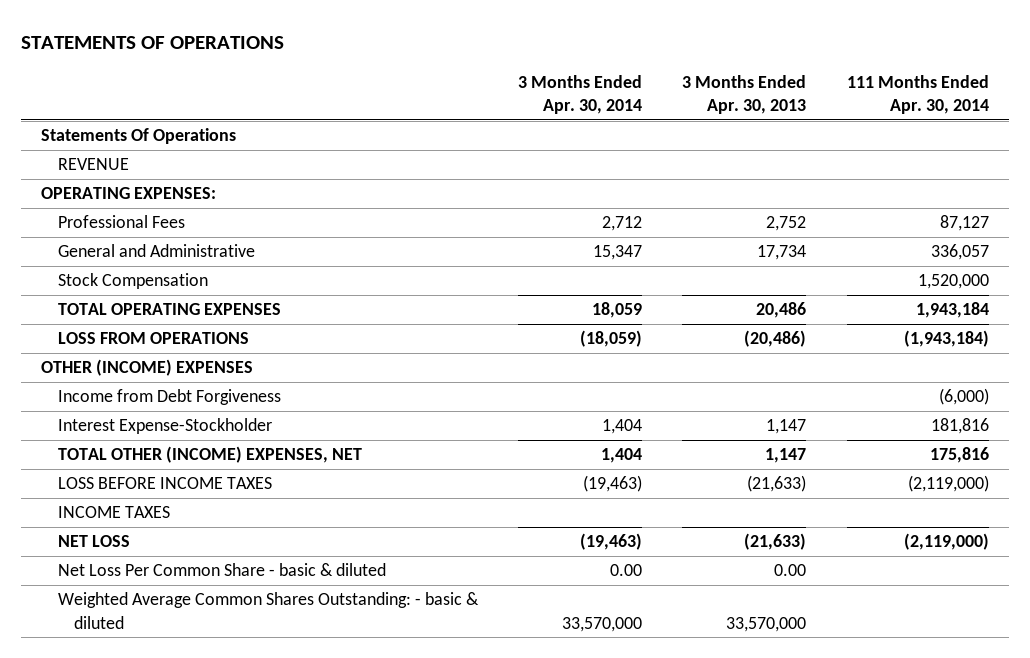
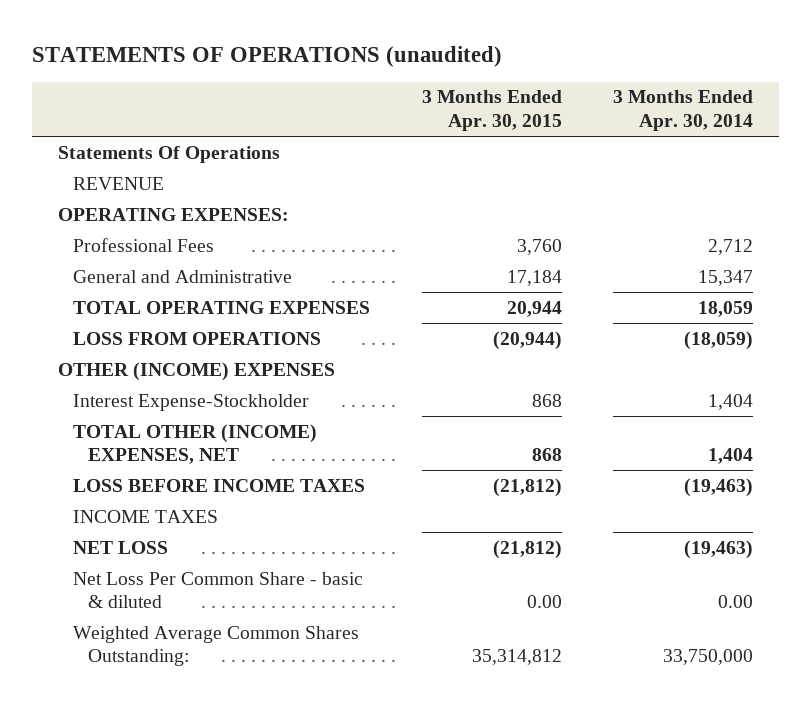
[21,36,285,50] STATEMENTS OF OPERATIONS -> [32,46,503,68] STATEMENTS OF OPERATIONS (unaudited)
[682,74,807,115] 3 Months Ended Apr. 30, 2013 -> none
[846,74,989,115] 111 Months Ended Apr. 30, 2014 -> none
none -> [421,90,562,132] 3 Months Ended Apr. 30, 2015
[57,273,208,290] Stock Compensation -> none
[57,389,281,406] Income from Debt Forgiveness -> none
[57,592,479,629] Weighted Average Common Shares Outstanding: - basic & diluted -> [73,625,360,667] Weighted Average Common Shares Outstanding:
[562,616,643,632] 33,570,000 -> [663,649,754,666] 33,750,000

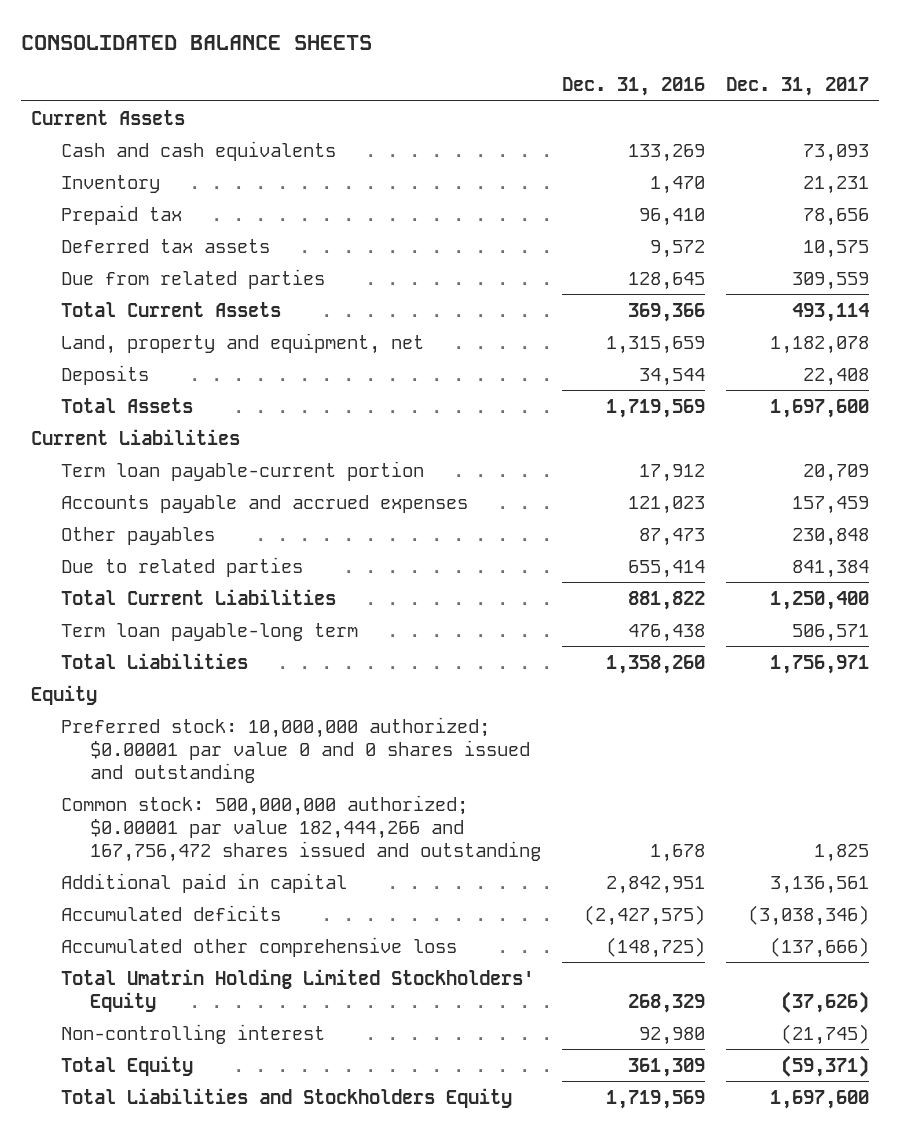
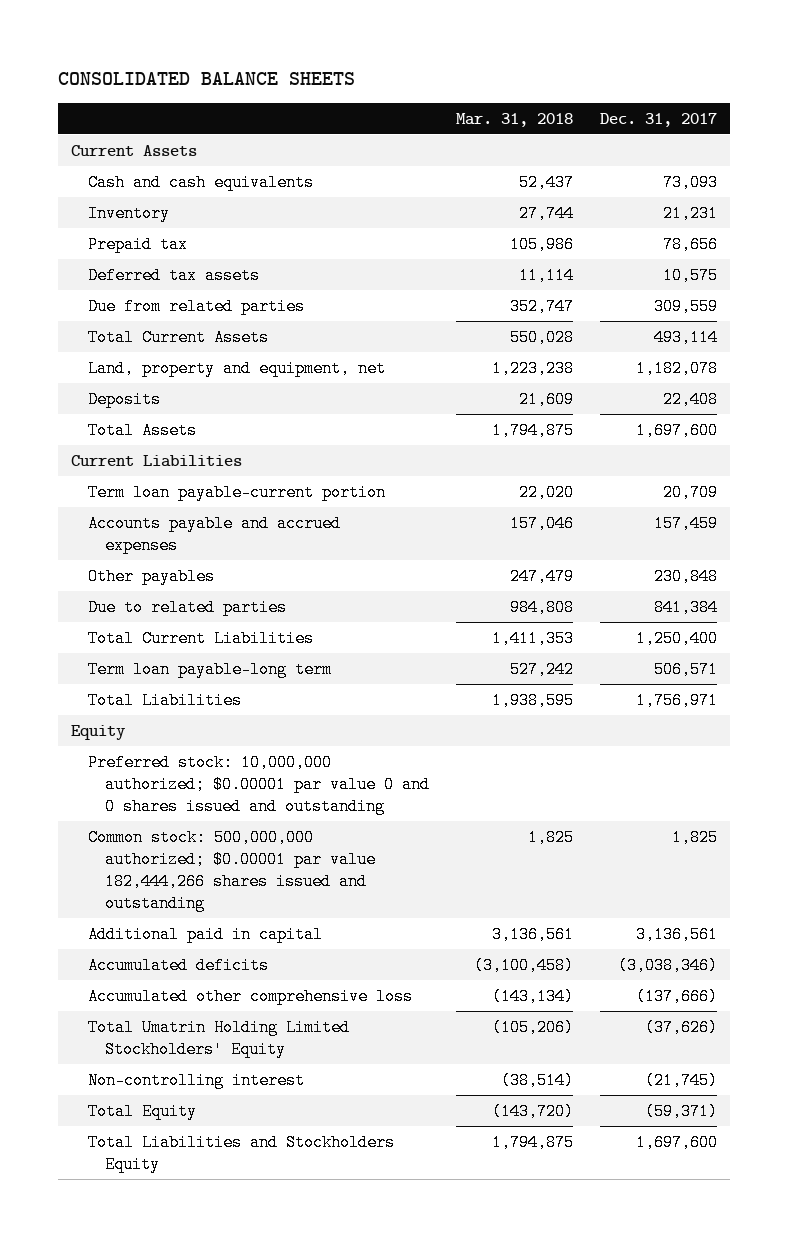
[562,77,706,97] Dec. 31, 2016 -> none
none -> [455,112,573,127] Mar. 31, 2018
[60,794,542,862] Common stock: 500,000,000 authorized; $0.00001 par value 182,444,266 and 167,756,472 shares issued and outstanding -> [88,828,377,913] Common stock: 500,000,000 authorized; $0.00001 par value 182,444,266 shares issued and outstanding

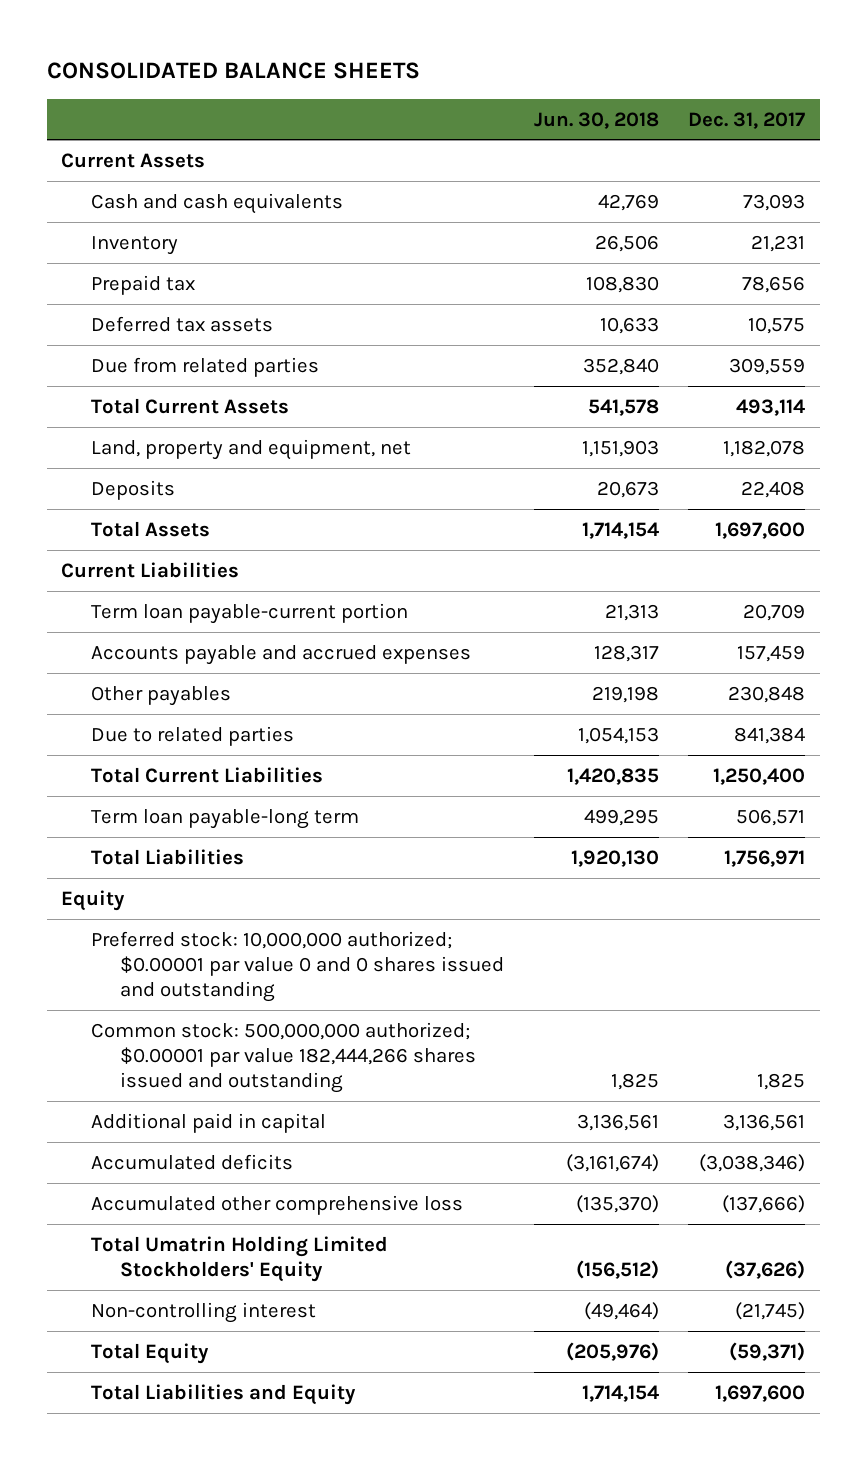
[455,112,573,127] Mar. 31, 2018 -> none
none -> [533,111,659,129] Jun. 30, 2018
[88,1133,396,1173] Total Liabilities and Stockholders Equity -> [90,1383,356,1405] Total Liabilities and Equity

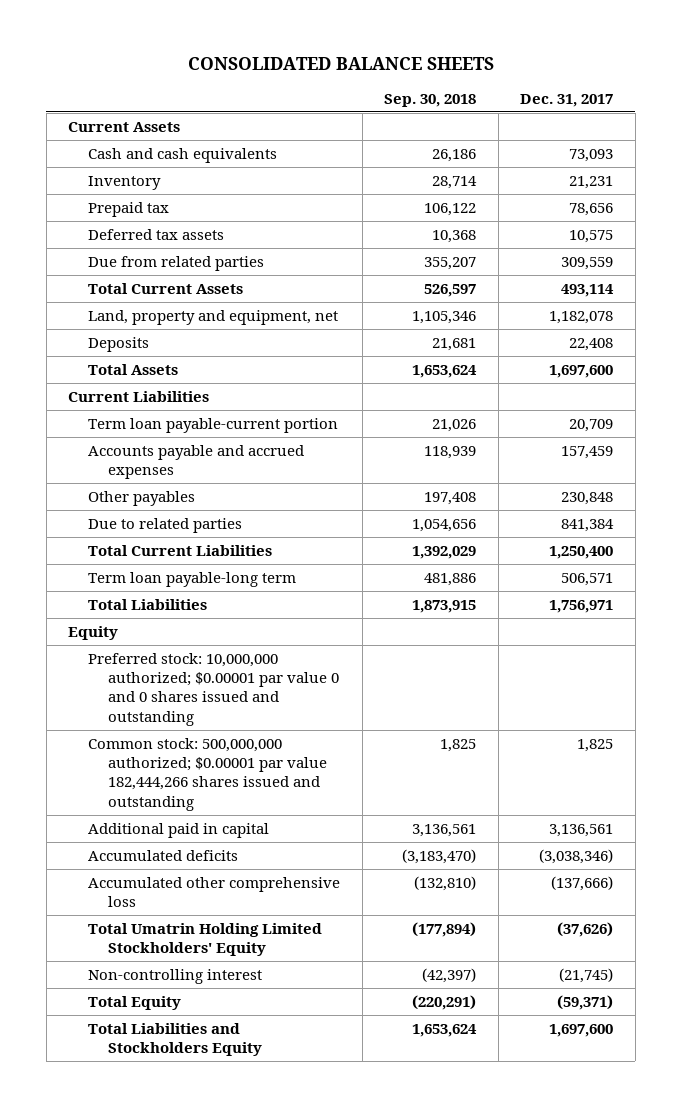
[533,111,659,129] Jun. 30, 2018 -> none
none -> [384,93,477,107] Sep. 30, 2018
[90,1383,356,1405] Total Liabilities and Equity -> [87,1022,262,1057] Total Liabilities and Stockholders Equity

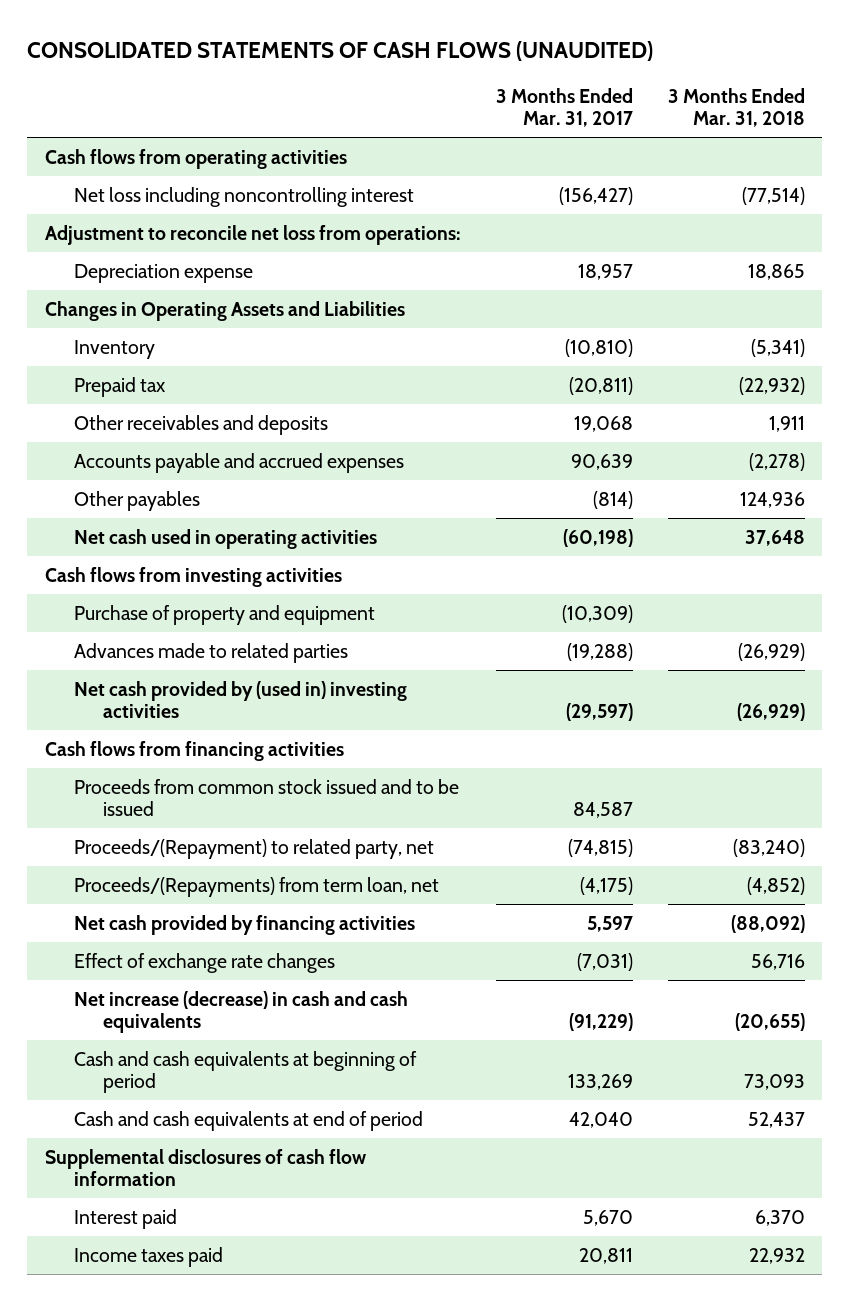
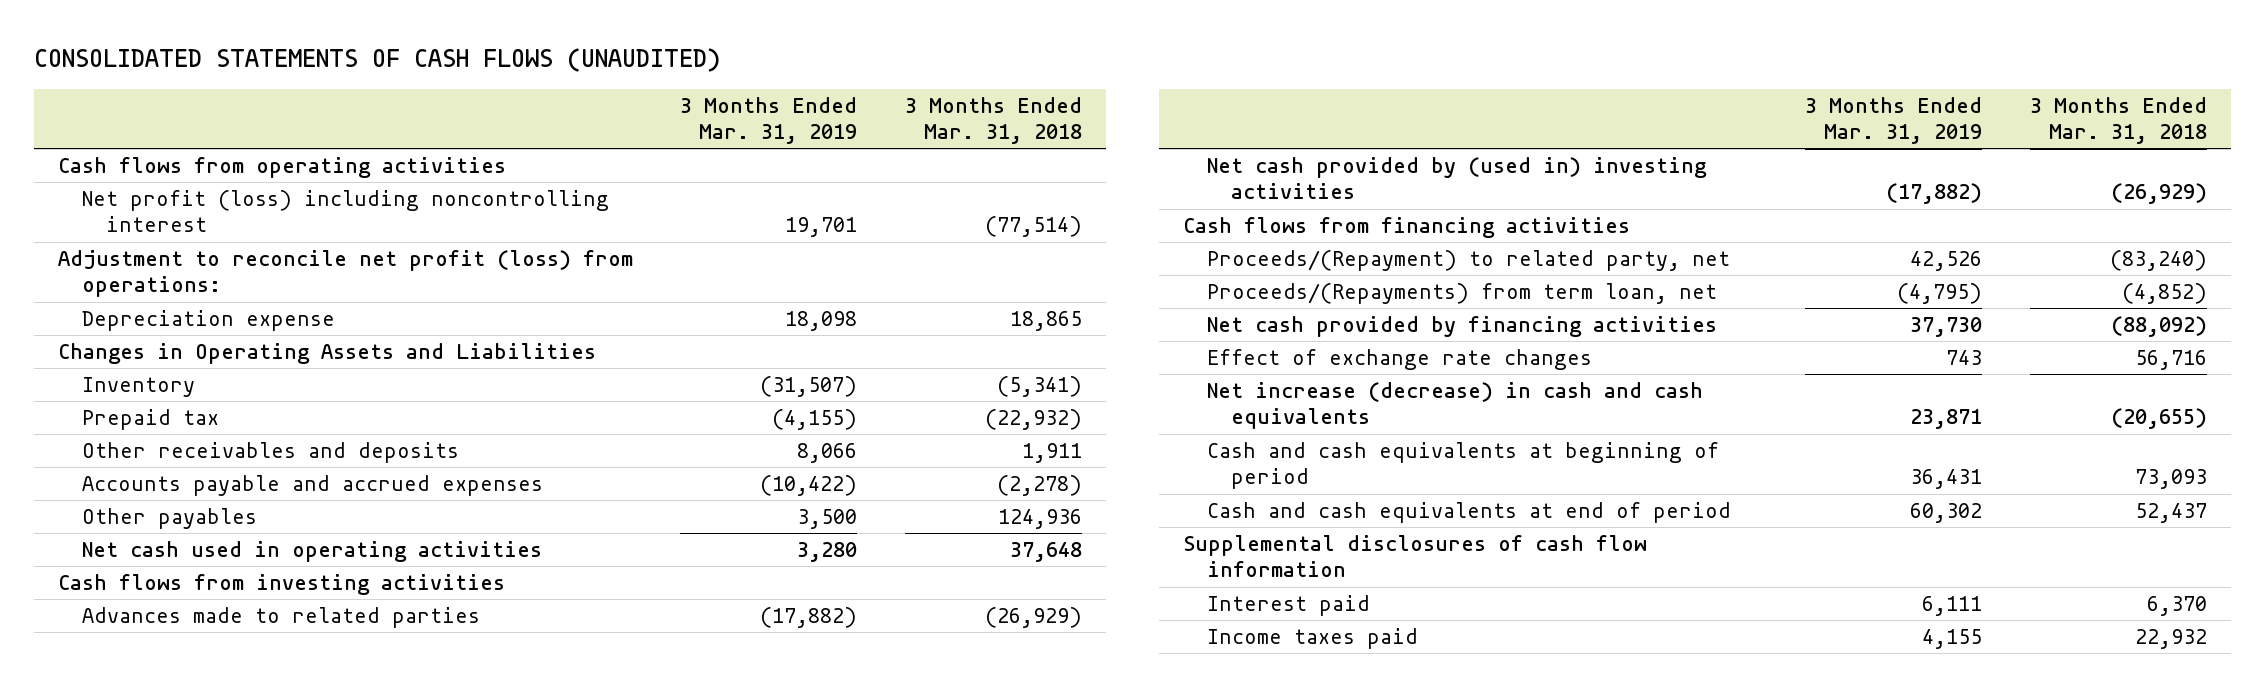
[495,87,633,128] 3 Months Ended Mar. 31, 2017 -> none
none -> [680,96,858,145] 3 Months Ended Mar. 31, 2019
[73,186,414,207] Net loss including noncontrolling interest -> [82,189,610,233] Net profit (loss) including noncontrolling interest
[44,224,461,245] Adjustment to reconcile net loss from operations: -> [57,249,633,298] Adjustment to reconcile net profit (loss) from operations:
[73,604,375,625] Purchase of property and equipment -> none
[73,778,459,817] Proceeds from common stock issued and to be issued -> none

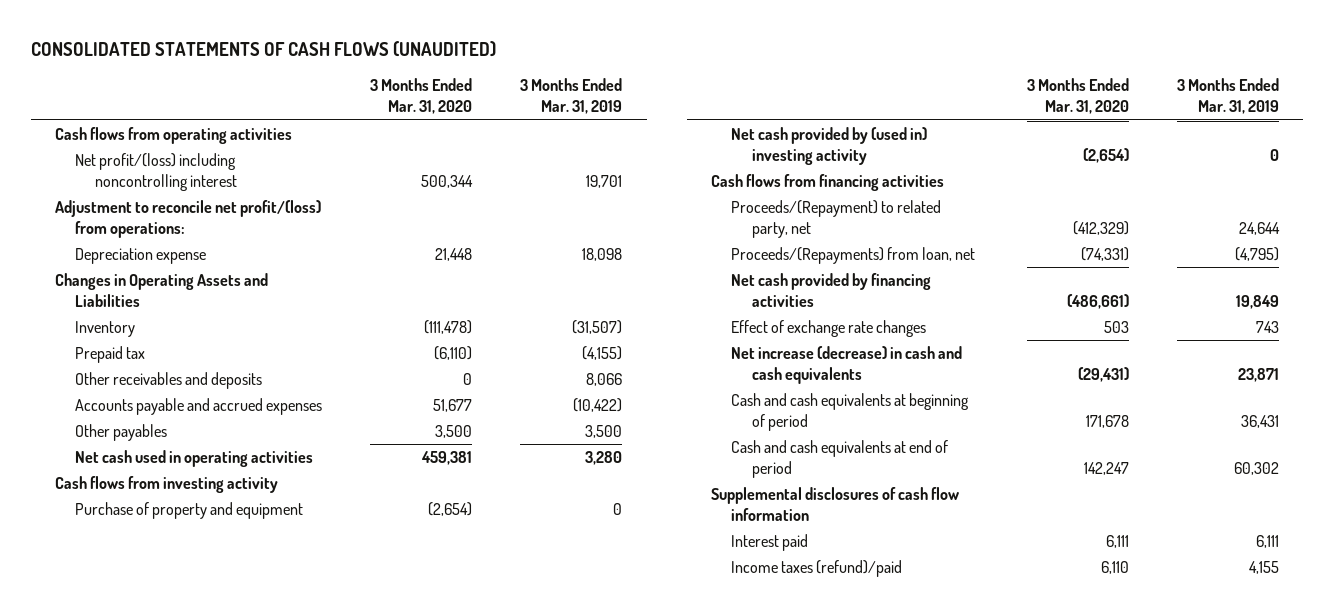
[904,96,1082,145] 3 Months Ended Mar. 31, 2018 -> none
none -> [370,78,473,115] 3 Months Ended Mar. 31, 2020
[82,189,610,233] Net profit (loss) including noncontrolling interest -> [74,153,238,192] Net profit/(loss) including noncontrolling interest
[57,249,633,298] Adjustment to reconcile net profit (loss) from operations: -> [54,200,321,239] Adjustment to reconcile net profit/(loss) from operations:
[82,606,481,628] Advances made to related parties -> none
[57,573,505,595] Cash flows from investing activities -> [54,476,278,494] Cash flows from investing activity
none -> [74,502,303,520] Purchase of property and equipment
[1207,156,1708,200] Net cash provided by (used in) investing activities -> [731,127,928,166] Net cash provided by (used in) investing activity
[1886,183,1983,205] (17,882) -> [1269,149,1279,162] 0
[1910,250,1983,271] 42,526 -> [1238,222,1280,236] 24,644
[1207,282,1718,304] Proceeds/(Repayments) from term loan, net -> [731,247,976,265] Proceeds/(Repayments) from loan, net
[1910,316,1983,337] 37,730 -> [1235,295,1279,310] 19,849
[1207,627,1419,649] Income taxes paid -> [731,560,903,578] Income taxes (refund)/paid

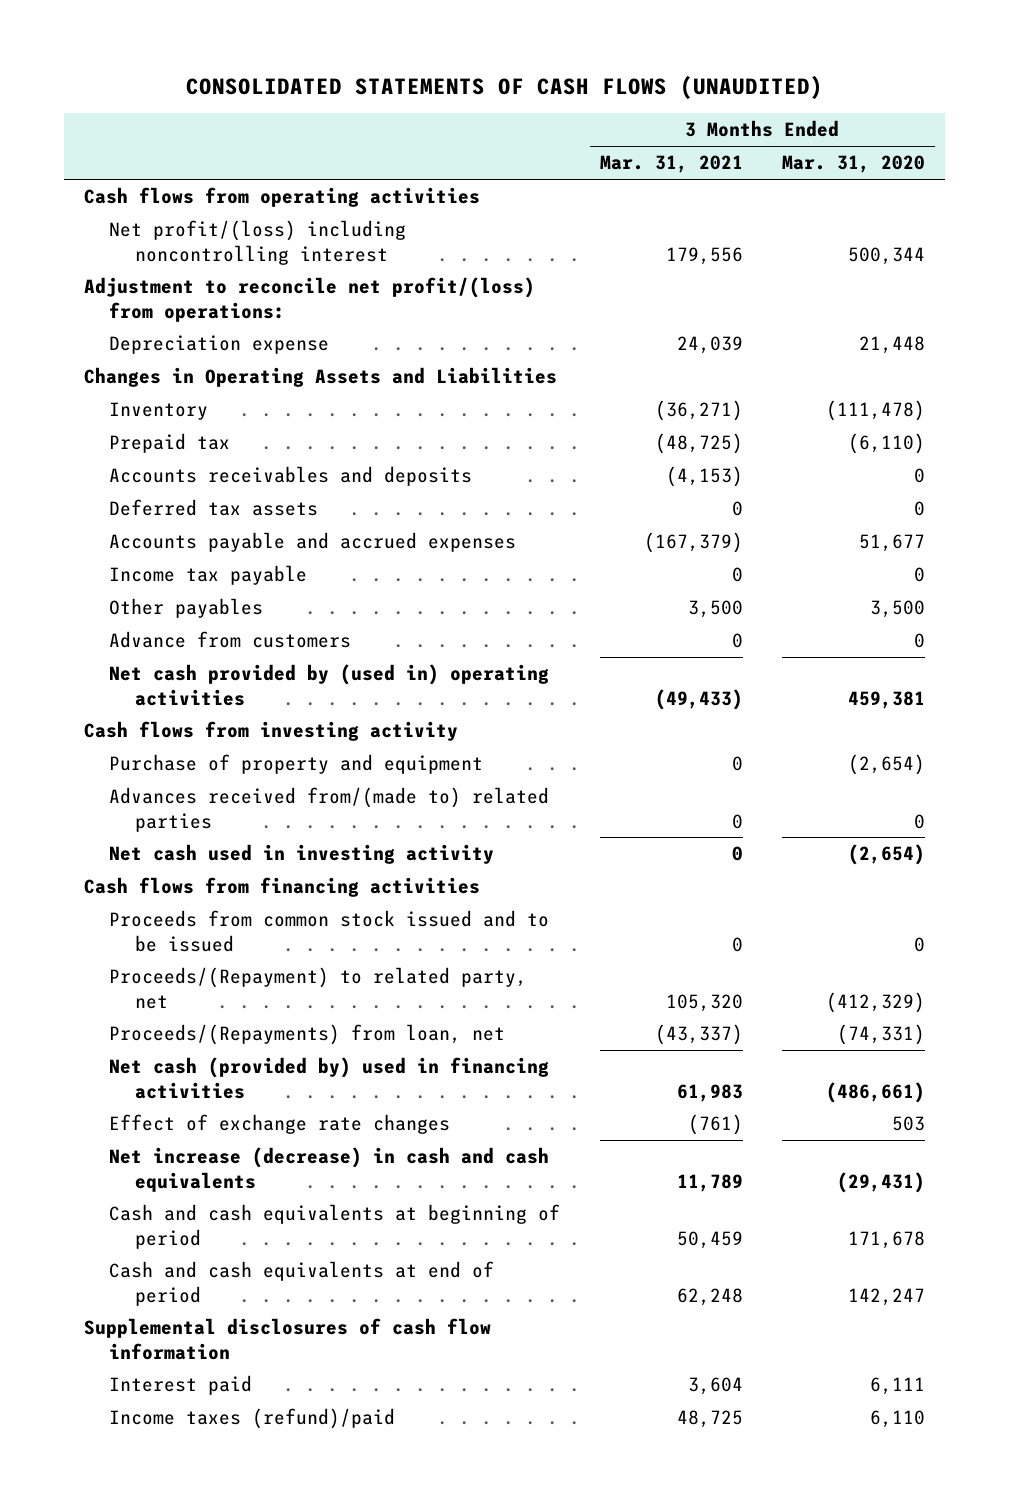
[520,78,623,115] 3 Months Ended Mar. 31, 2019 -> none
none -> [599,155,743,174] Mar. 31, 2021
[74,372,262,390] Other receivables and deposits -> [109,466,473,487] Accounts receivables and deposits
none -> [109,499,319,517] Deferred tax assets
none -> [109,565,308,586] Income tax payable
none -> [109,631,352,649] Advance from customers
[74,450,313,468] Net cash used in operating activities -> [109,664,550,706] Net cash provided by (used in) operating activities
none -> [109,787,550,832] Advances received from/(made to) related parties
[731,127,928,166] Net cash provided by (used in) investing activity -> [109,844,495,865] Net cash used in investing activity
none -> [109,910,550,952] Proceeds from common stock issued and to be issued
[731,273,932,308] Net cash provided by financing activities -> [109,1057,550,1099] Net cash (provided by) used in financing activities

